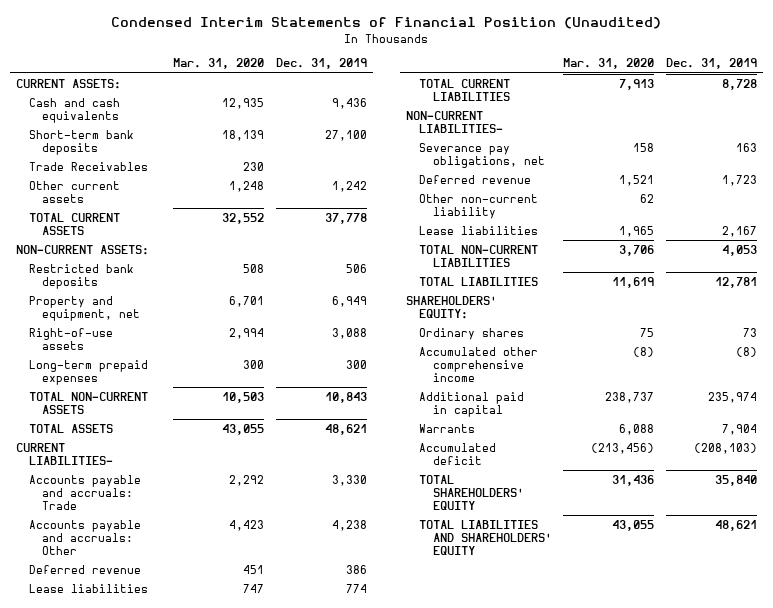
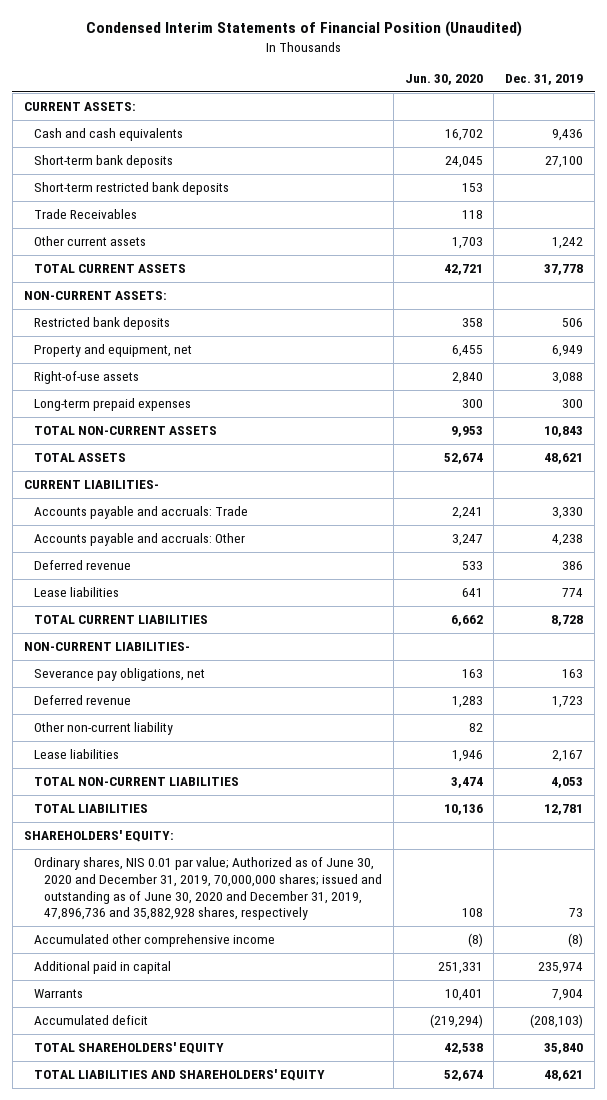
[172,58,264,70] Mar. 31, 2020 -> none
none -> [404,74,483,86] Jun. 30, 2020
none -> [33,182,229,196] Short-term restricted bank deposits
[419,327,525,340] Ordinary shares -> [33,857,382,921] Ordinary shares, NIS 0.01 par value; Authorized as of June 30, 2020 and December 31, 2019, 70,000,000 shares; issued and outstanding as of June 30, 2020 and December 31, 2019, 47,896,736 and 35,882,928 shares, respectively

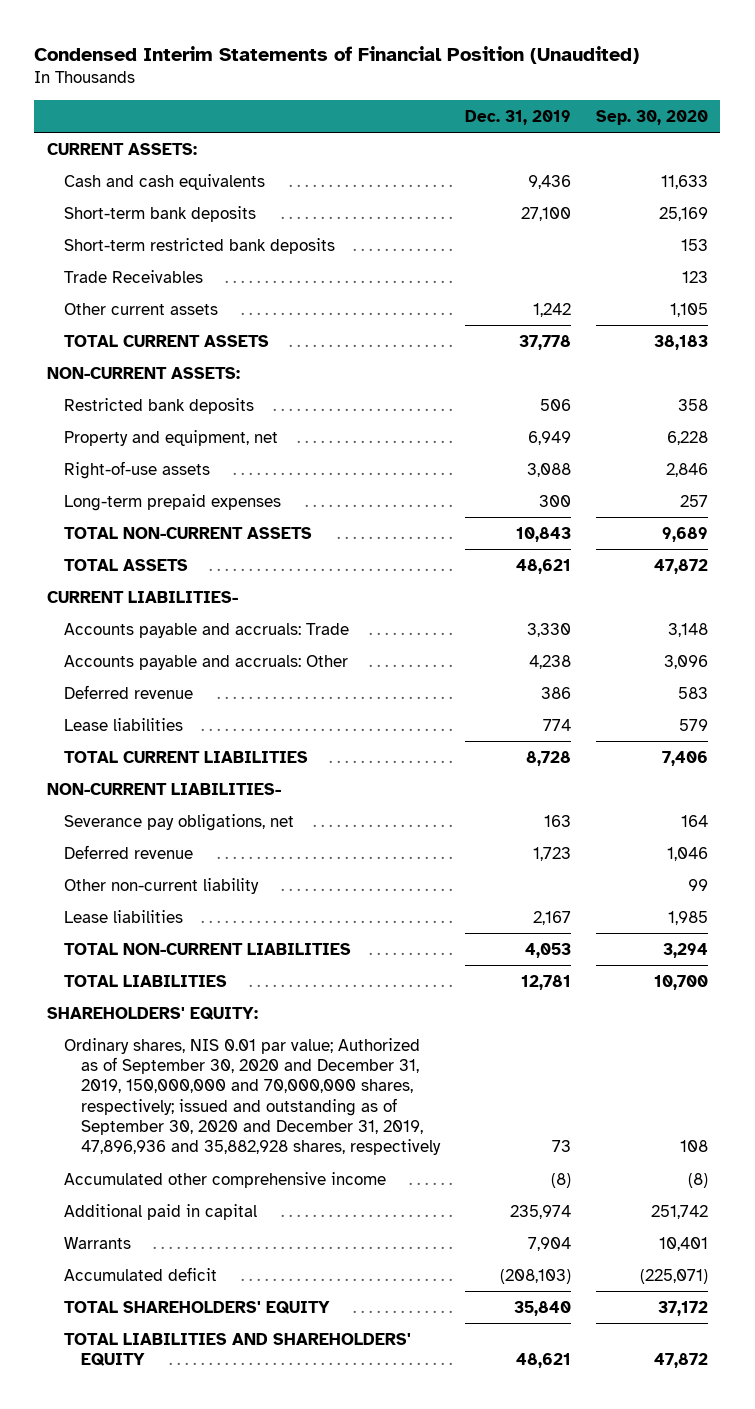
[404,74,483,86] Jun. 30, 2020 -> none
none -> [595,109,708,125] Sep. 30, 2020
[33,857,382,921] Ordinary shares, NIS 0.01 par value; Authorized as of June 30, 2020 and December 31, 2019, 70,000,000 shares; issued and outstanding as of June 30, 2020 and December 31, 2019, 47,896,736 and 35,882,928 shares, respectively -> [63,1037,441,1156] Ordinary shares, NIS 0.01 par value; Authorized as of September 30, 2020 and December 31, 2019, 150,000,000 and 70,000,000 shares, respectively; issued and outstanding as of September 30, 2020 and December 31, 2019, 47,896,936 and 35,882,928 shares, respectively

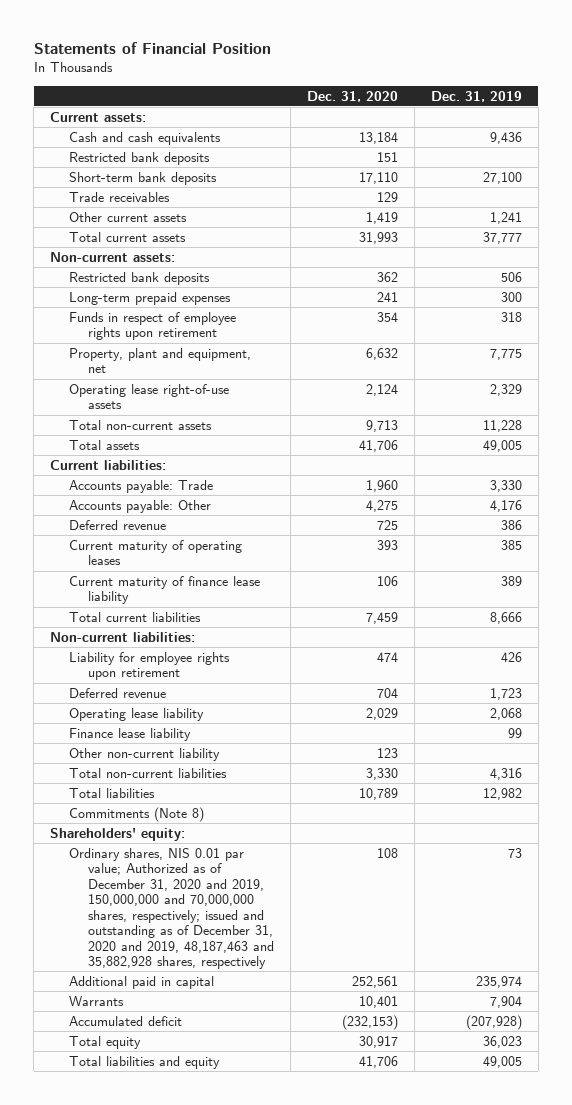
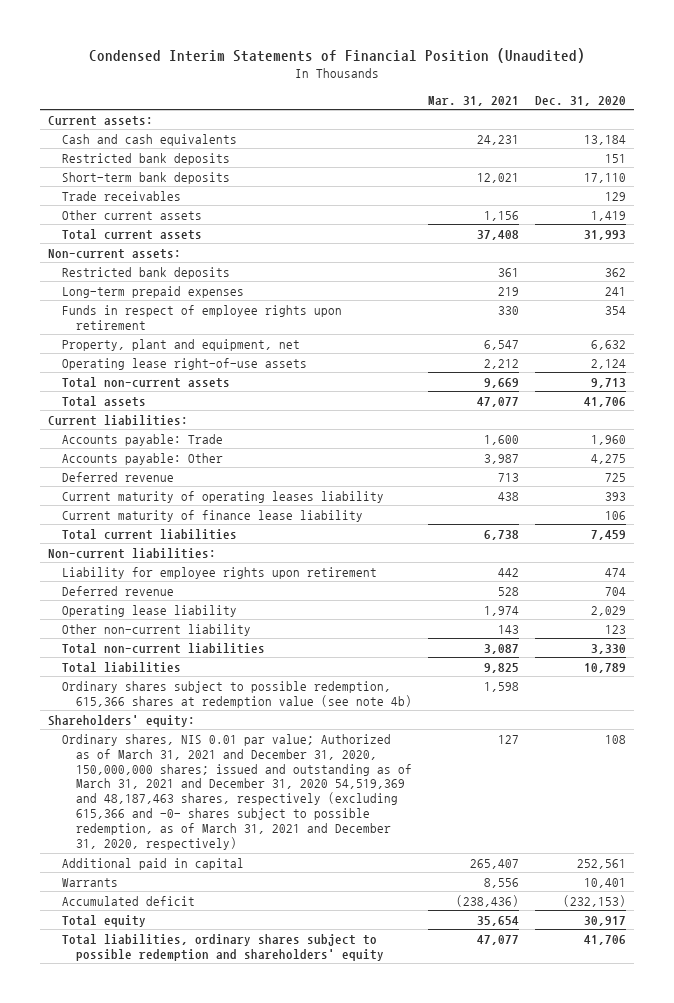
[33,42,271,55] Statements of Financial Position -> [88,47,585,63] Condensed Interim Statements of Financial Position (Unaudited)
[430,90,522,102] Dec. 31, 2019 -> none
none -> [428,95,520,106] Mar. 31, 2021
[69,539,243,566] Current maturity of operating leases -> [62,490,385,503] Current maturity of operating leases liability
[69,727,192,741] Finance lease liability -> none
[69,806,205,822] Commitments (Note 8) -> none
none -> [62,680,413,708] Ordinary shares subject to possible redemption, 615,366 shares at redemption value (see note 4b)
[69,847,275,970] Ordinary shares, NIS 0.01 par value; Authorized as of December 31, 2020 and 2019, 150,000,000 and 70,000,000 shares, respectively; issued and outstanding as of December 31, 2020 and 2019, 48,187,463 and 35,882,928 shares, respectively -> [62,733,413,850] Ordinary shares, NIS 0.01 par value; Authorized as of March 31, 2021 and December 31, 2020, 150,000,000 shares; issued and outstanding as of March 31, 2021 and December 31, 2020 54,519,369 and 48,187,463 shares, respectively (excluding 615,366 and -0- shares subject to possible redemption, as of March 31, 2021 and December 31, 2020, respectively)
[69,1055,221,1069] Total liabilities and equity -> [62,933,385,961] Total liabilities, ordinary shares subject to possible redemption and shareholders' equity

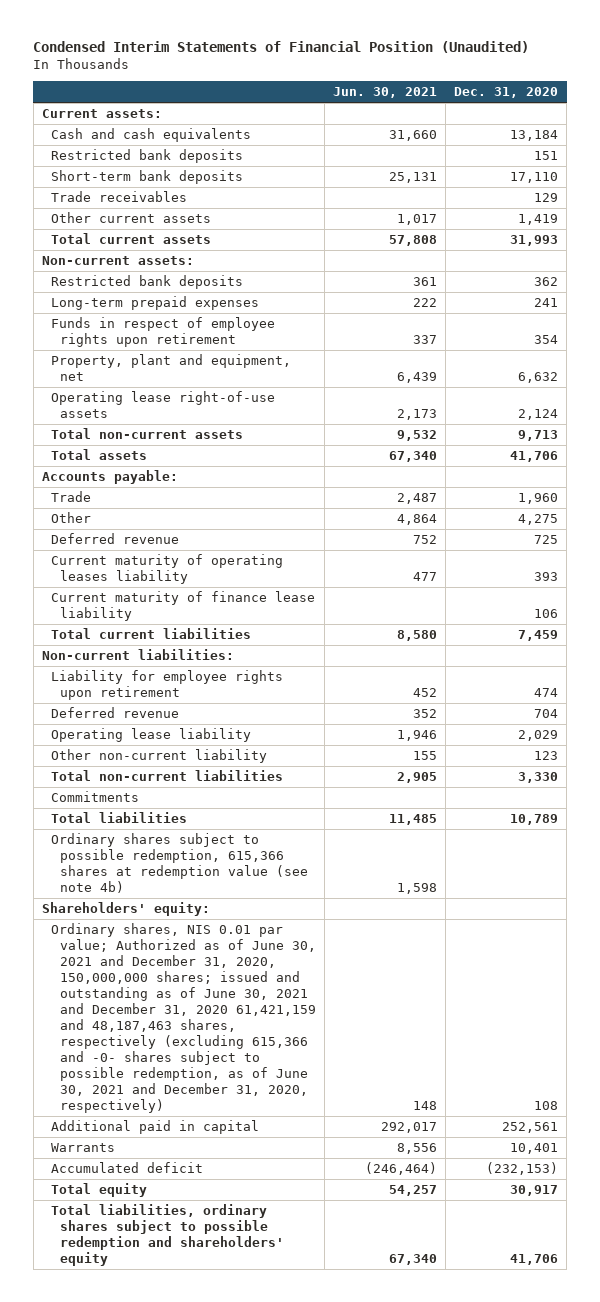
[428,95,520,106] Mar. 31, 2021 -> none
none -> [332,87,437,99] Jun. 30, 2021
[47,414,188,426] Current liabilities: -> none
none -> [41,469,178,484] Accounts payable:
[62,433,224,446] Accounts payable: Trade -> [50,490,91,502] Trade
[62,452,224,465] Accounts payable: Other -> [50,511,91,523] Other
none -> [50,790,139,802] Commitments
[62,733,413,850] Ordinary shares, NIS 0.01 par value; Authorized as of March 31, 2021 and December 31, 2020, 150,000,000 shares; issued and outstanding as of March 31, 2021 and December 31, 2020 54,519,369 and 48,187,463 shares, respectively (excluding 615,366 and -0- shares subject to possible redemption, as of March 31, 2021 and December 31, 2020, respectively) -> [50,922,316,1113] Ordinary shares, NIS 0.01 par value; Authorized as of June 30, 2021 and December 31, 2020, 150,000,000 shares; issued and outstanding as of June 30, 2021 and December 31, 2020 61,421,159 and 48,187,463 shares, respectively (excluding 615,366 and -0- shares subject to possible redemption, as of June 30, 2021 and December 31, 2020, respectively)

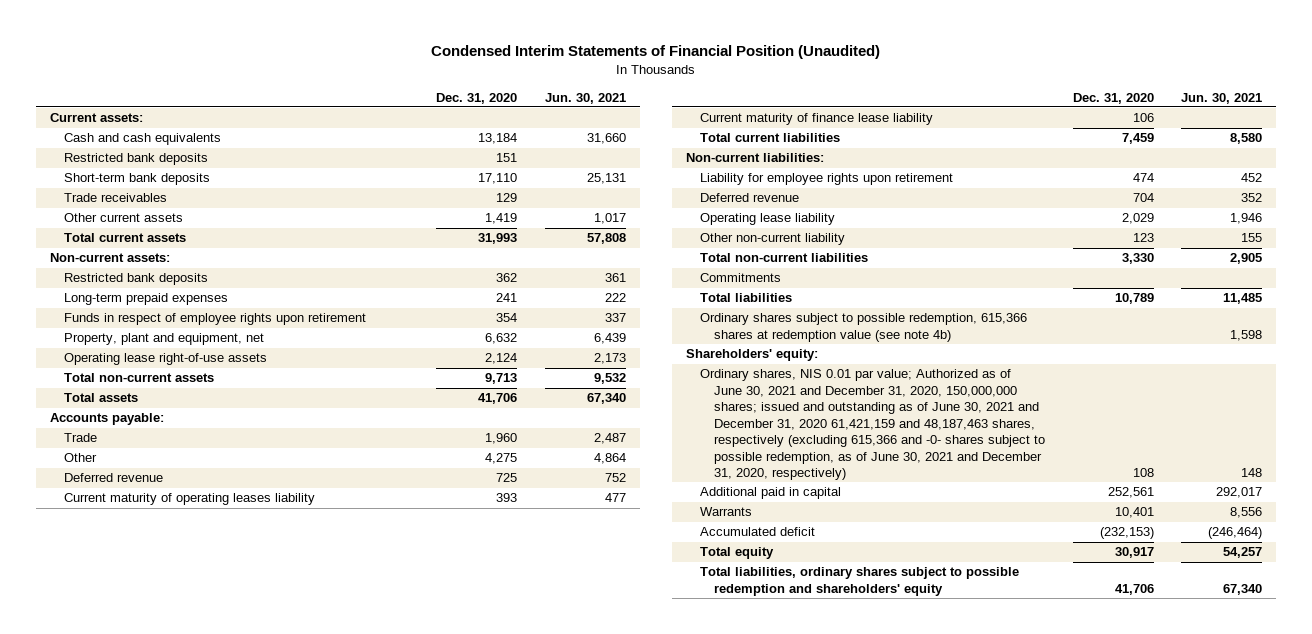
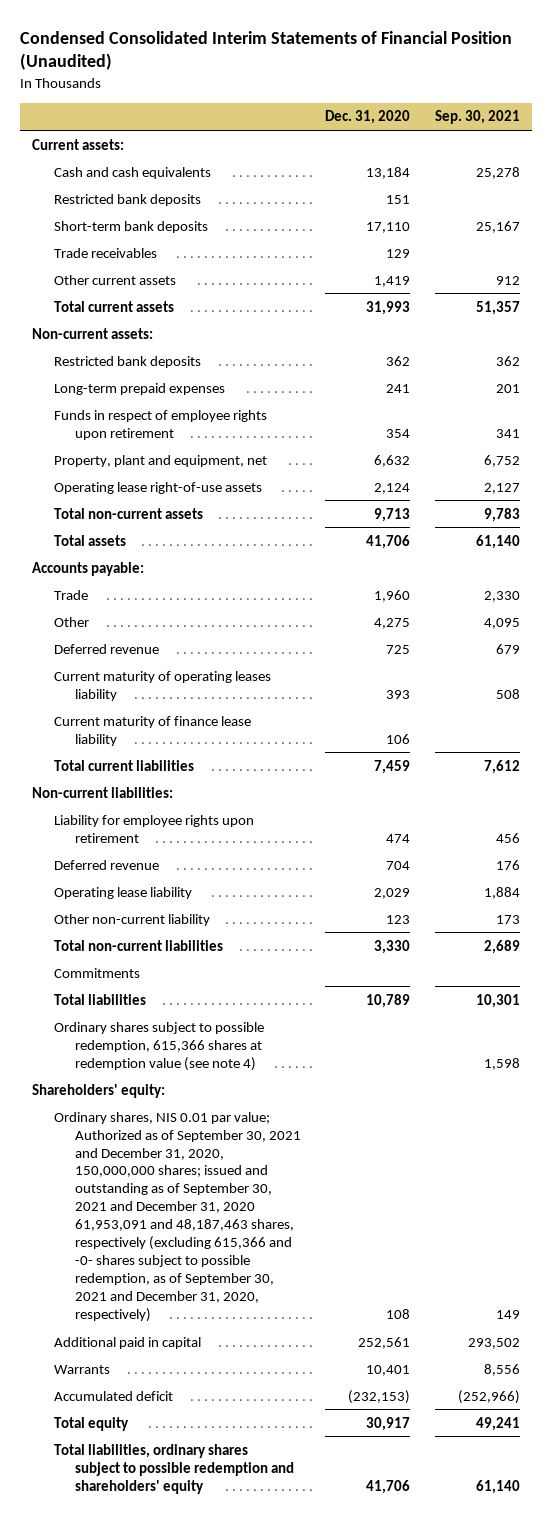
[431,45,881,60] Condensed Interim Statements of Financial Position (Unaudited) -> [20,30,513,71] Condensed Consolidated Interim Statements of Financial Position (Unaudited)
[544,92,626,104] Jun. 30, 2021 -> none
none -> [434,110,520,125] Sep. 30, 2021
[700,313,1028,342] Ordinary shares subject to possible redemption, 615,366 shares at redemption value (see note 4b) -> [53,1021,264,1071] Ordinary shares subject to possible redemption, 615,366 shares at redemption value (see note 4)
[700,369,1046,481] Ordinary shares, NIS 0.01 par value; Authorized as of June 30, 2021 and December 31, 2020, 150,000,000 shares; issued and outstanding as of June 30, 2021 and December 31, 2020 61,421,159 and 48,187,463 shares, respectively (excluding 615,366 and -0- shares subject to possible redemption, as of June 30, 2021 and December 31, 2020, respectively) -> [53,1111,301,1323] Ordinary shares, NIS 0.01 par value; Authorized as of September 30, 2021 and December 31, 2020, 150,000,000 shares; issued and outstanding as of September 30, 2021 and December 31, 2020 61,953,091 and 48,187,463 shares, respectively (excluding 615,366 and -0- shares subject to possible redemption, as of September 30, 2021 and December 31, 2020, respectively)

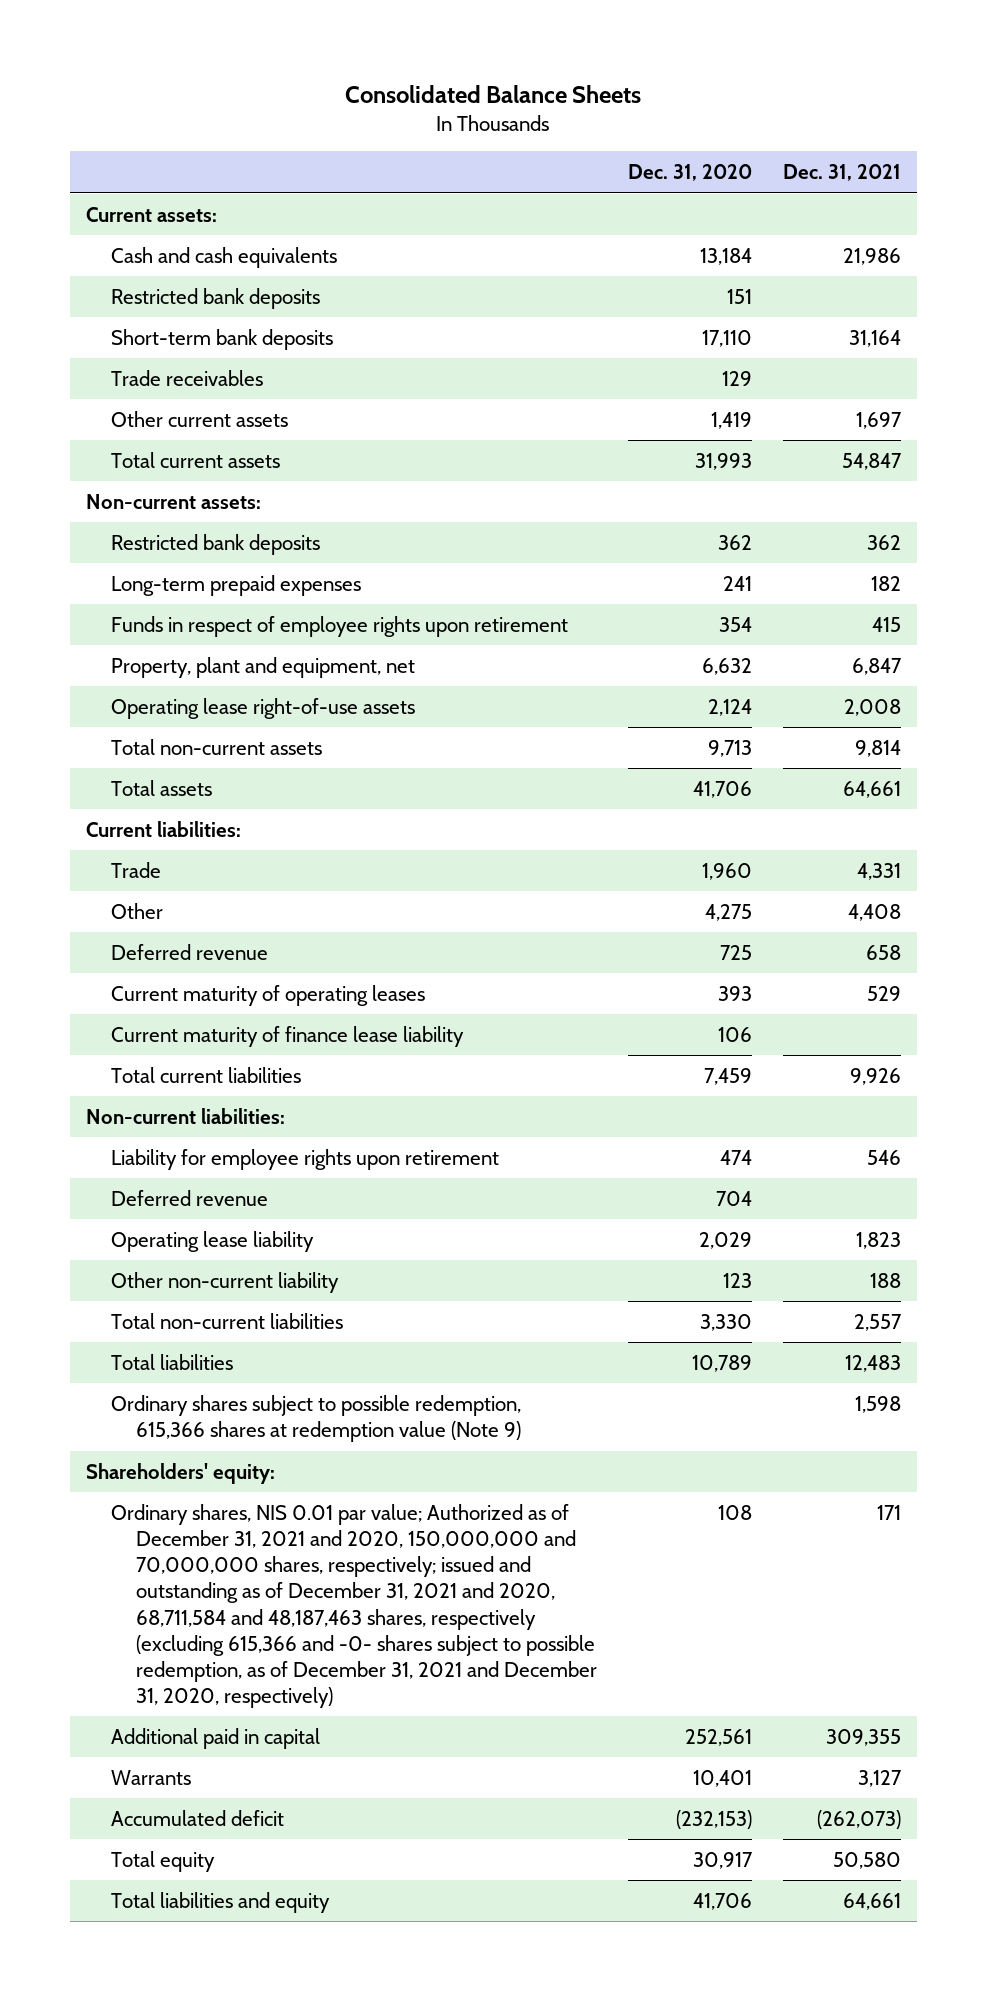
[20,30,513,71] Condensed Consolidated Interim Statements of Financial Position (Unaudited) -> [345,84,642,103] Consolidated Balance Sheets
[434,110,520,125] Sep. 30, 2021 -> none
none -> [783,164,902,182] Dec. 31, 2021
[32,561,145,576] Accounts payable: -> none
none -> [85,820,241,837] Current liabilities:
[53,670,271,701] Current maturity of operating leases liability -> [111,984,426,1006] Current maturity of operating leases
[53,967,140,978] Commitments -> none
[53,1021,264,1071] Ordinary shares subject to possible redemption, 615,366 shares at redemption value (see note 4) -> [111,1394,522,1443] Ordinary shares subject to possible redemption, 615,366 shares at redemption value (Note 9)
[53,1111,301,1323] Ordinary shares, NIS 0.01 par value; Authorized as of September 30, 2021 and December 31, 2020, 150,000,000 shares; issued and outstanding as of September 30, 2021 and December 31, 2020 61,953,091 and 48,187,463 shares, respectively (excluding 615,366 and -0- shares subject to possible redemption, as of September 30, 2021 and December 31, 2020, respectively) -> [111,1503,598,1709] Ordinary shares, NIS 0.01 par value; Authorized as of December 31, 2021 and 2020, 150,000,000 and 70,000,000 shares, respectively; issued and outstanding as of December 31, 2021 and 2020, 68,711,584 and 48,187,463 shares, respectively (excluding 615,366 and -0- shares subject to possible redemption, as of December 31, 2021 and December 31, 2020, respectively)
[53,1443,294,1494] Total liabilities, ordinary shares subject to possible redemption and shareholders' equity -> [111,1891,331,1913] Total liabilities and equity

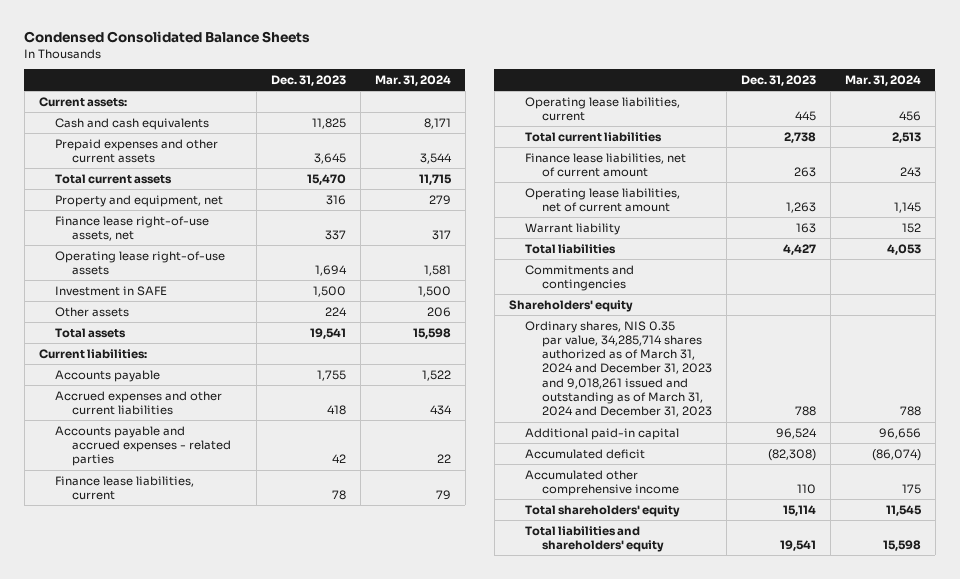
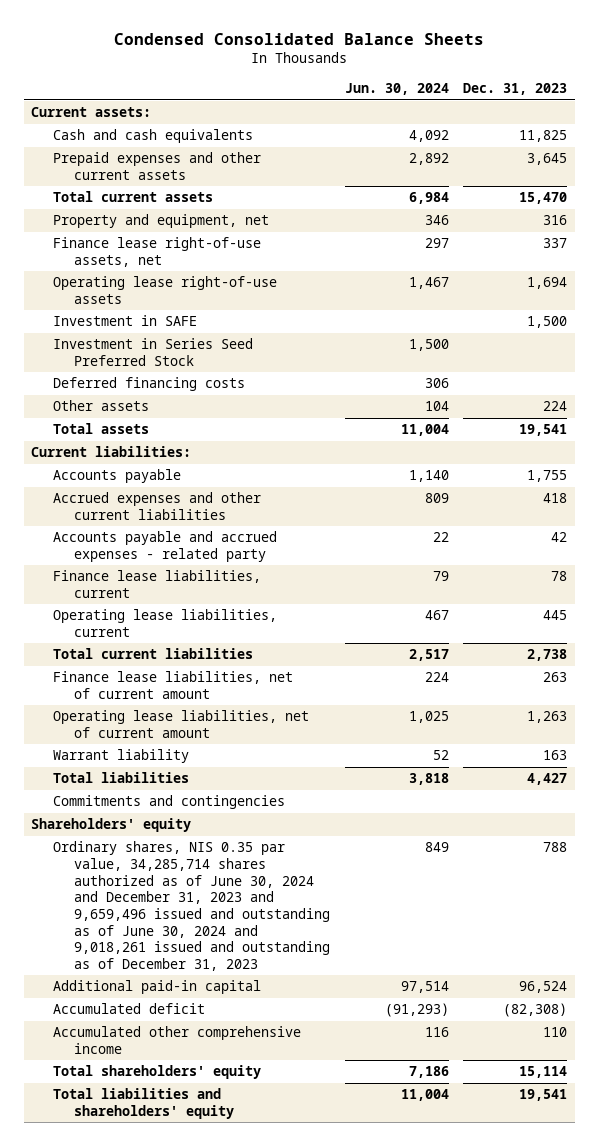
[374,75,451,87] Mar. 31, 2024 -> none
none -> [344,83,449,96] Jun. 30, 2024
none -> [52,338,253,366] Investment in Series Seed Preferred Stock
none -> [52,377,245,392] Deferred financing costs
[55,425,231,467] Accounts payable and accrued expenses - related parties -> [52,531,277,562] Accounts payable and accrued expenses - related party
[525,320,712,418] Ordinary shares, NIS 0.35 par value, 34,285,714 shares authorized as of March 31, 2024 and December 31, 2023 and 9,018,261 issued and outstanding as of March 31, 2024 and December 31, 2023 -> [52,841,331,972] Ordinary shares, NIS 0.35 par value, 34,285,714 shares authorized as of June 30, 2024 and December 31, 2023 and 9,659,496 issued and outstanding as of June 30, 2024 and 9,018,261 issued and outstanding as of December 31, 2023

